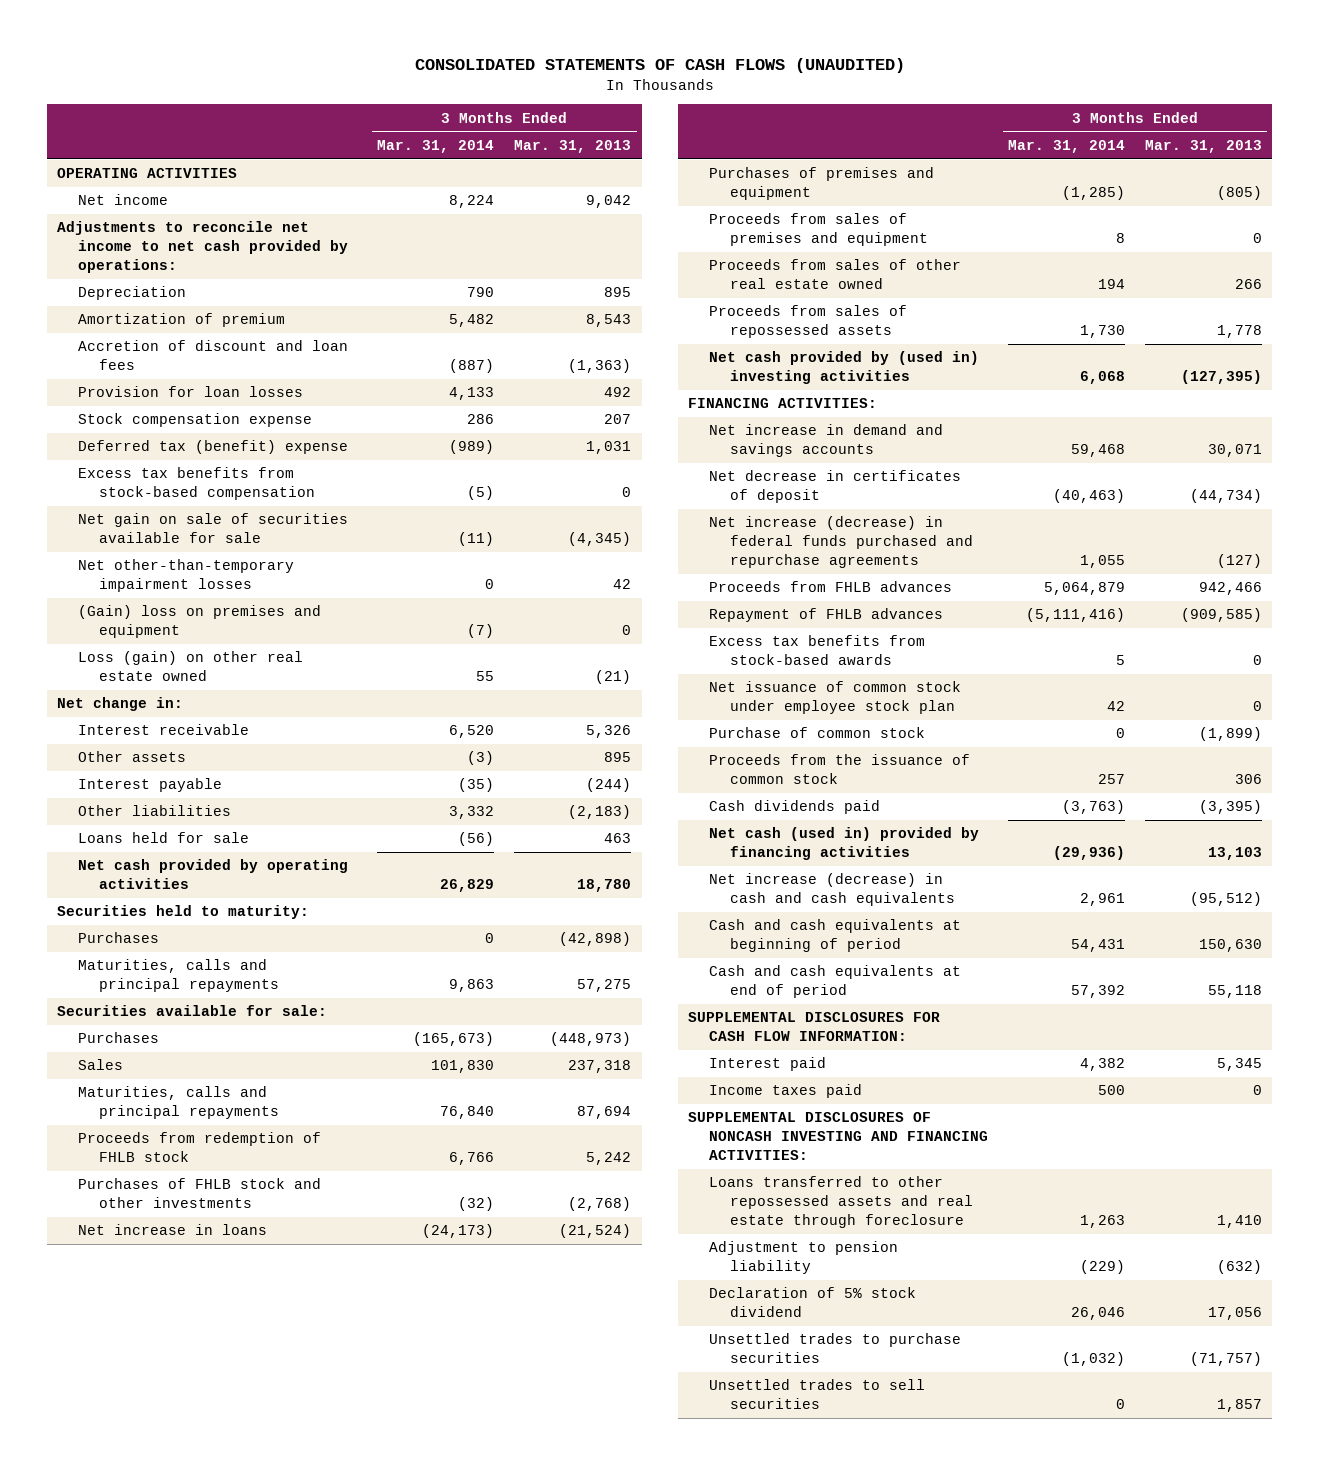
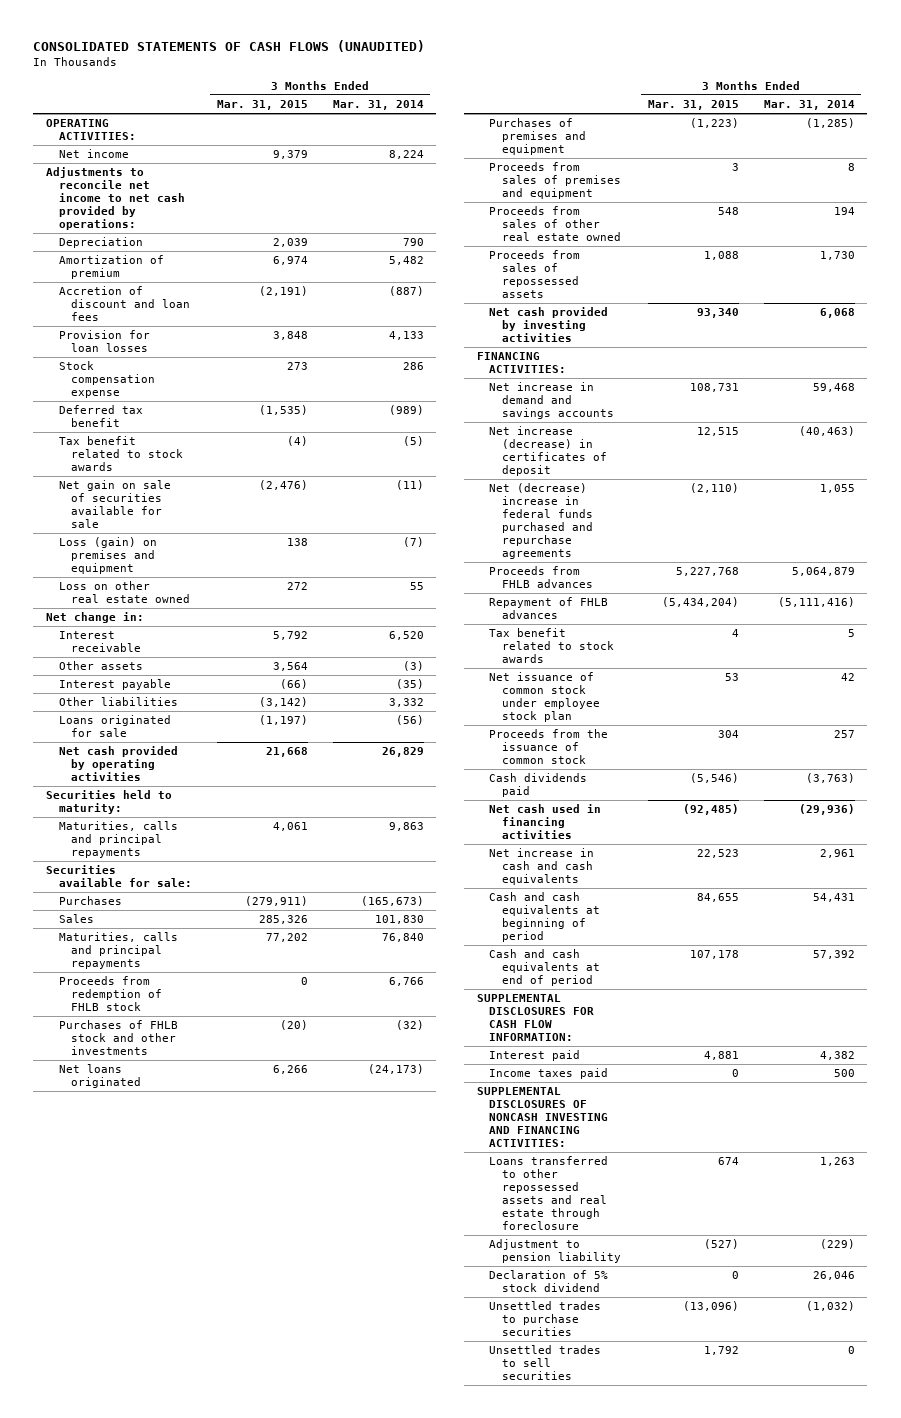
[514,139,632,153] Mar. 31, 2013 -> none
none -> [216,100,308,111] Mar. 31, 2015
[57,168,238,179] OPERATING ACTIVITIES -> [46,119,136,140] OPERATING ACTIVITIES:
[78,440,349,455] Deferred tax (benefit) expense -> [58,405,143,427] Deferred tax benefit
[78,467,316,501] Excess tax benefits from stock-based compensation -> [58,436,184,471] Tax benefit related to stock awards
[78,559,295,593] Net other-than-temporary impairment losses -> none
[78,605,322,639] (Gain) loss on premises and equipment -> [58,537,157,574] Loss (gain) on premises and equipment
[78,651,304,682] Loss (gain) on other real estate owned -> [58,581,191,603] Loss on other real estate owned
[78,832,250,844] Loans held for sale -> [58,715,171,737] Loans originated for sale
[78,932,160,944] Purchases -> none
[78,1224,268,1236] Net increase in loans -> [58,1064,142,1088] Net loans originated
[709,351,980,385] Net cash provided by (used in) investing activities -> [489,307,609,342] Net cash provided by investing activities
[709,470,962,504] Net decrease in certificates of deposit -> [489,426,607,476] Net increase (decrease) in certificates of deposit
[709,516,974,569] Net increase (decrease) in federal funds purchased and repurchase agreements -> [489,483,593,559] Net (decrease) increase in federal funds purchased and repurchase agreements
[709,635,926,666] Excess tax benefits from stock-based awards -> [489,628,614,663] Tax benefit related to stock awards
[709,727,926,739] Purchase of common stock -> none
[709,827,980,861] Net cash (used in) provided by financing activities -> [489,804,602,839] Net cash used in financing activities
[709,873,956,907] Net increase (decrease) in cash and cash equivalents -> [489,848,595,885] Net increase in cash and cash equivalents

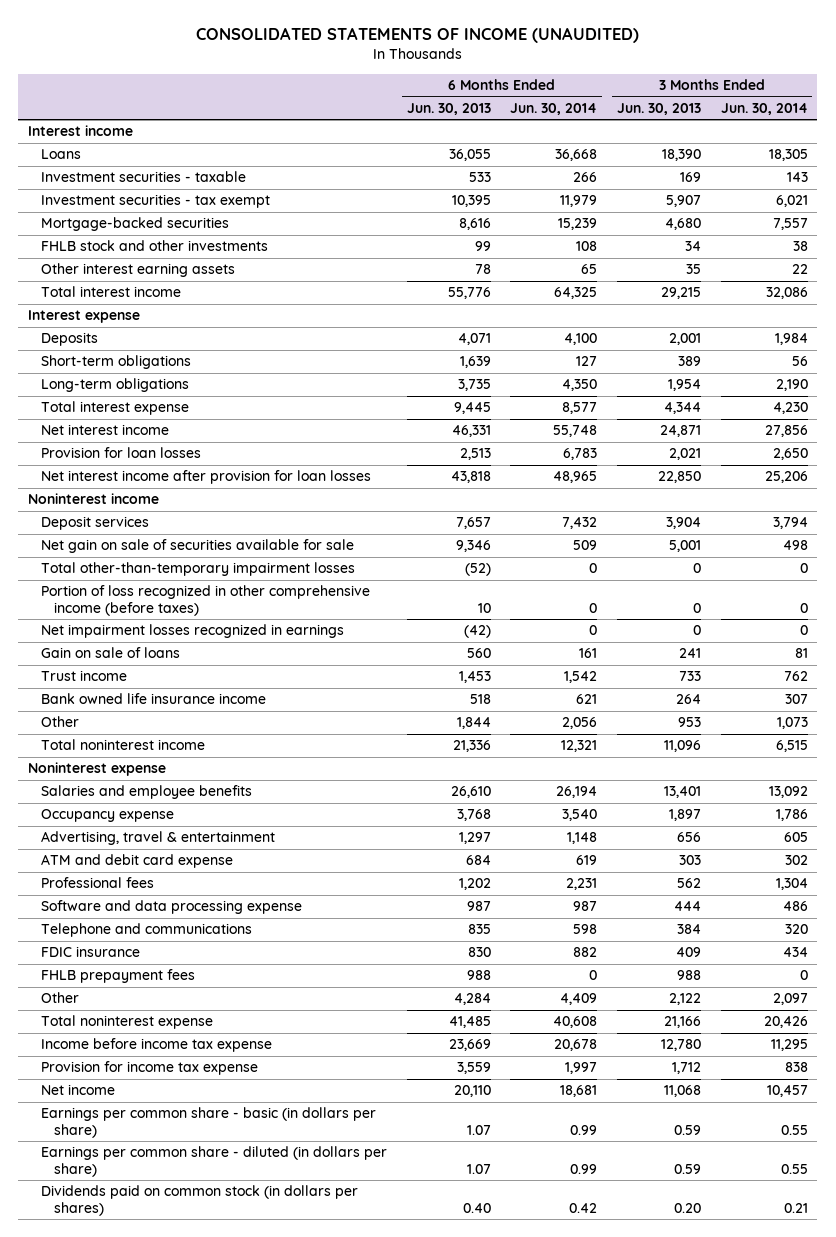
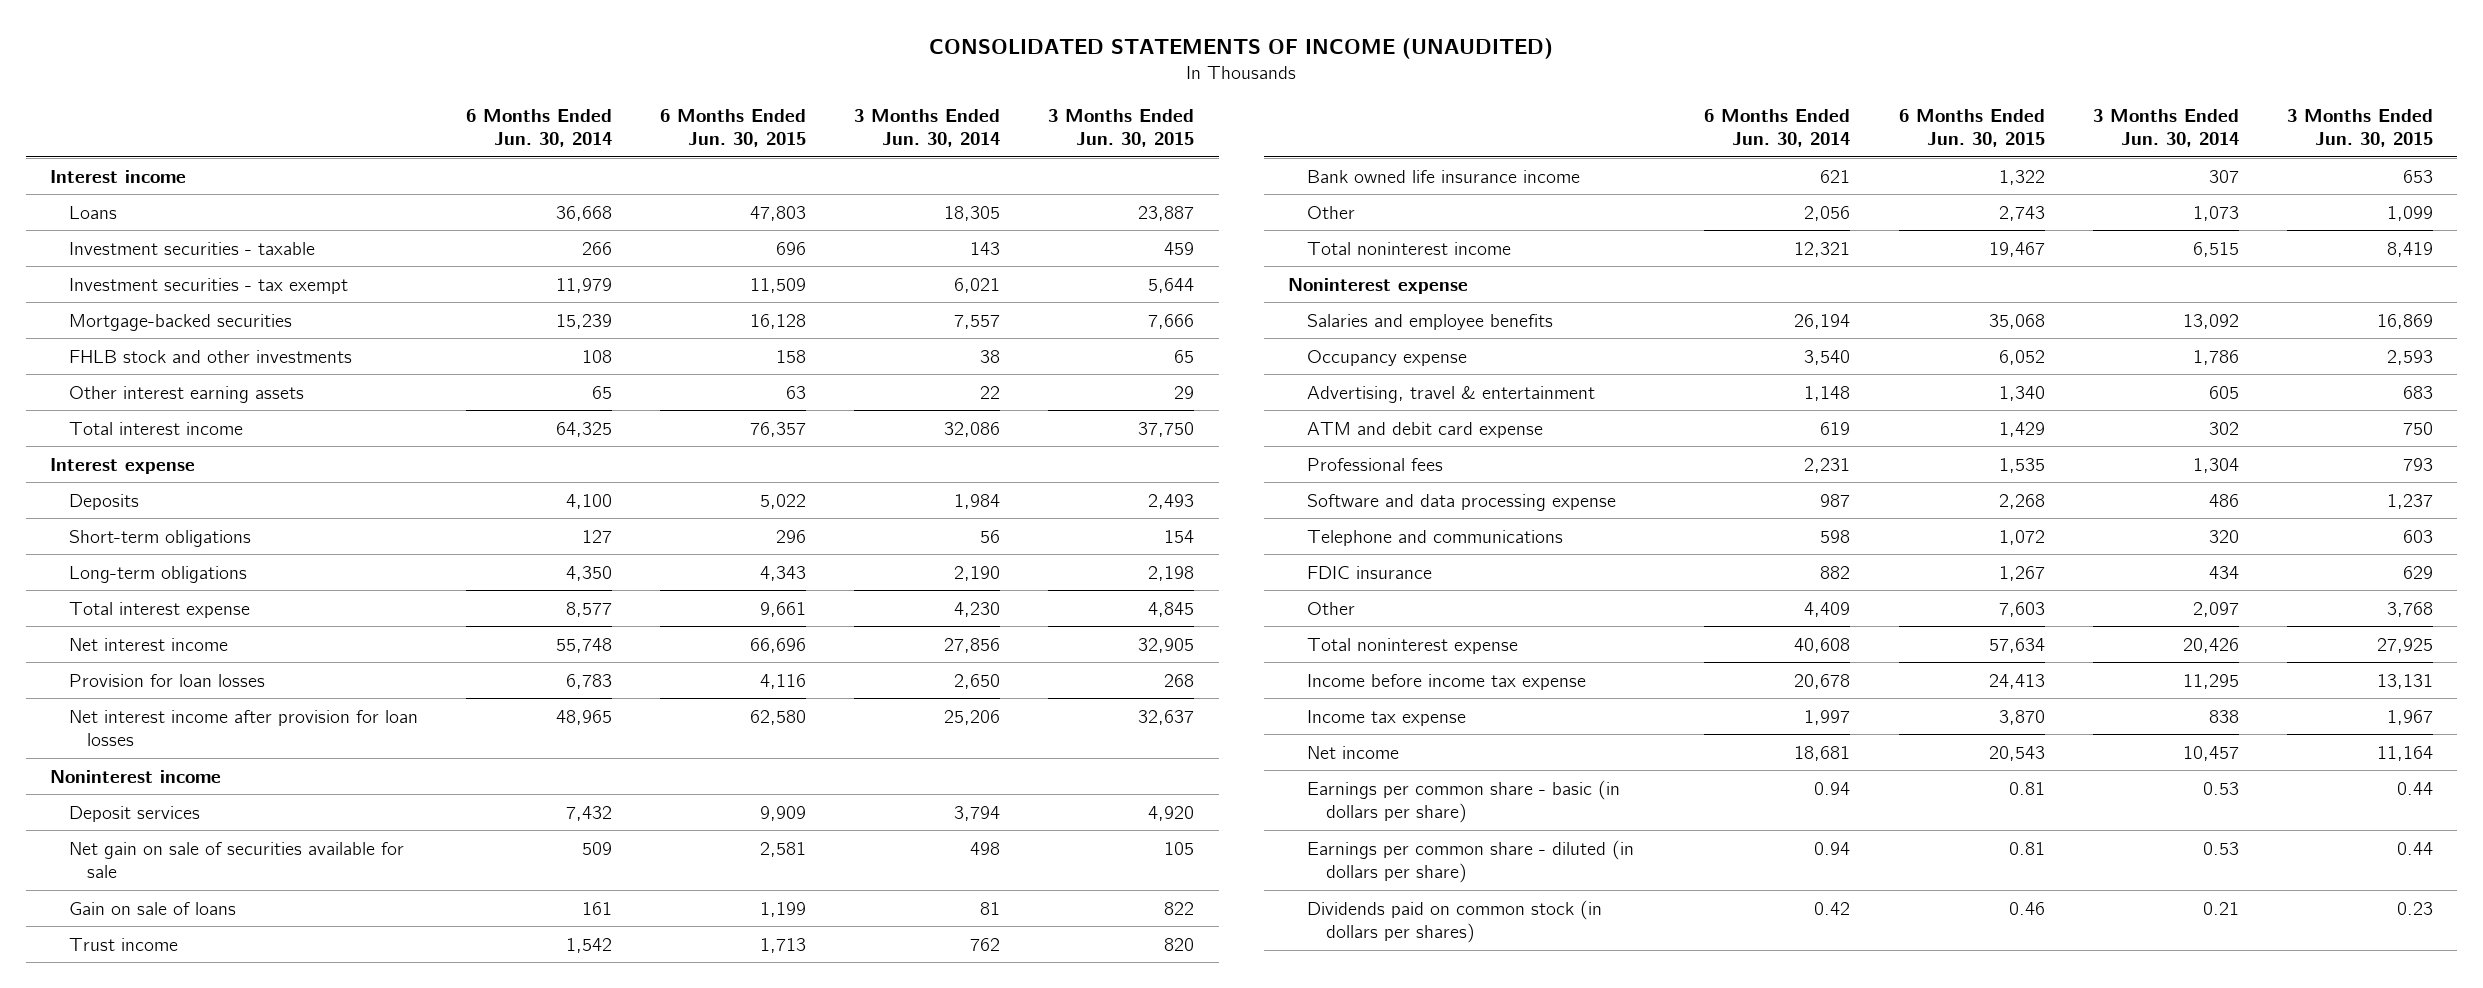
[406,102,491,115] Jun. 30, 2013 -> none
[616,102,701,115] Jun. 30, 2013 -> none
none -> [660,108,807,147] 6 Months Ended Jun. 30, 2015
none -> [1048,108,1195,147] 3 Months Ended Jun. 30, 2015
[40,562,355,577] Total other-than-temporary impairment losses -> none
[40,585,370,616] Portion of loss recognized in other comprehensive income (before taxes) -> none
[40,624,344,639] Net impairment losses recognized in earnings -> none
[40,969,195,984] FHLB prepayment fees -> none
[40,1061,258,1076] Provision for income tax expense -> [1307,709,1467,726] Income tax expense
[570,1124,598,1135] 0.99 -> [1814,781,1851,795] 0.94
[780,1124,808,1135] 0.55 -> [2202,781,2239,795] 0.53
[570,1163,598,1174] 0.99 -> [1814,841,1851,855] 0.94
[780,1163,808,1174] 0.55 -> [2202,841,2239,855] 0.53

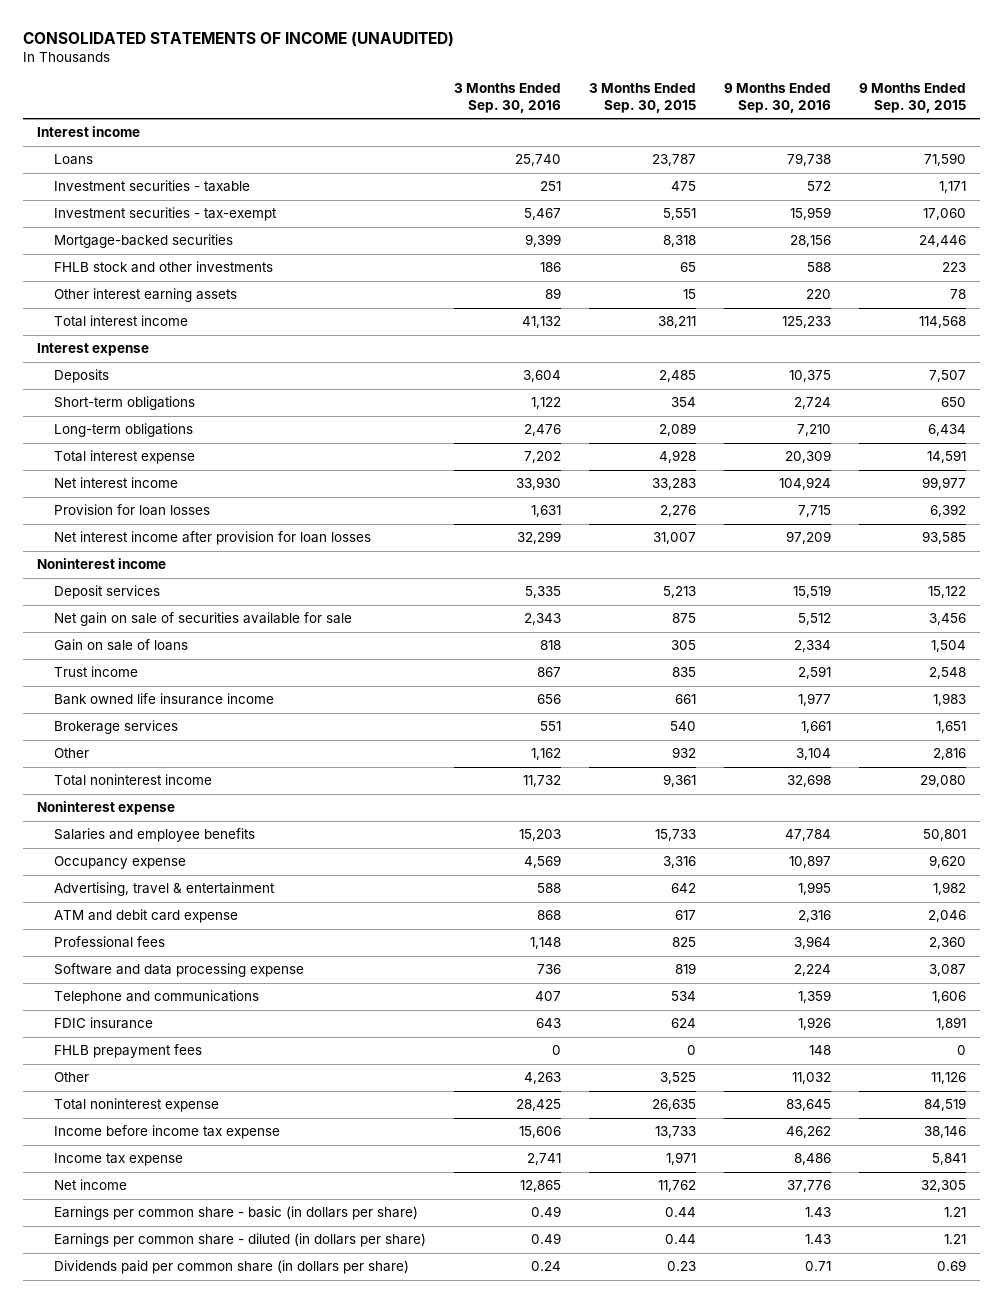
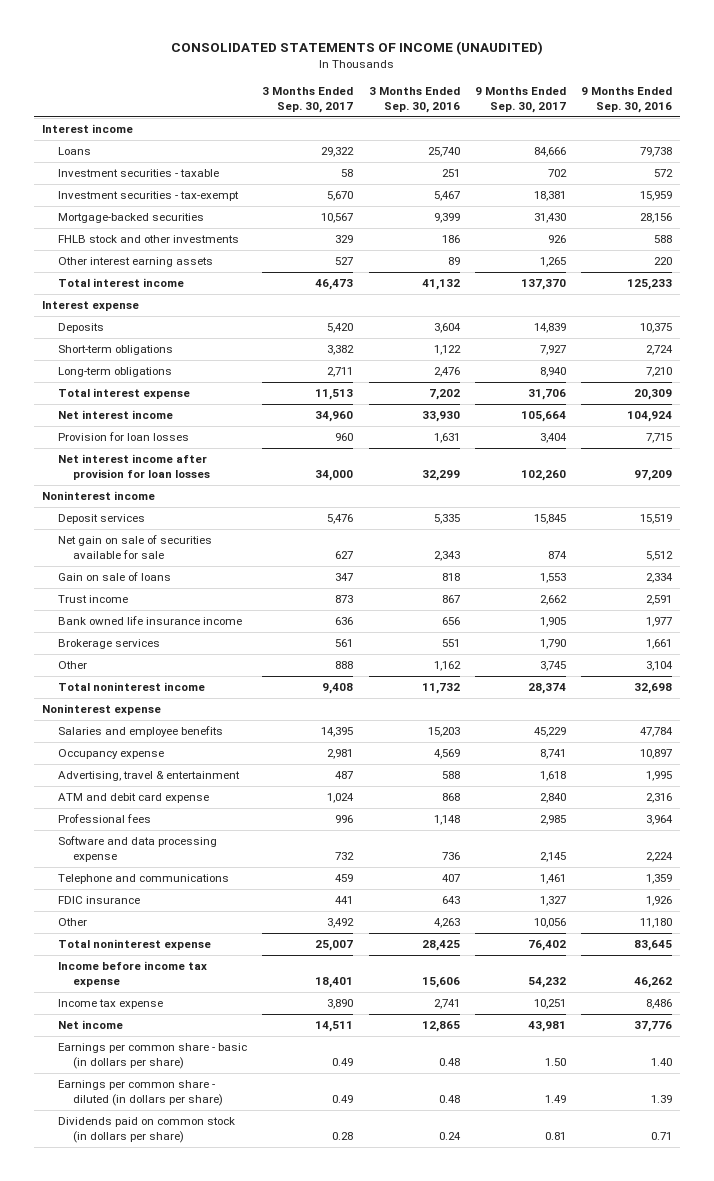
[588,83,696,113] 3 Months Ended Sep. 30, 2015 -> none
[859,83,967,113] 9 Months Ended Sep. 30, 2015 -> none
none -> [262,87,354,113] 3 Months Ended Sep. 30, 2017
none -> [474,87,566,113] 9 Months Ended Sep. 30, 2017
[53,1044,202,1059] FHLB prepayment fees -> none
[792,1072,832,1085] 11,032 -> [640,918,673,929] 11,180
[530,1206,561,1218] 0.49 -> [438,1057,460,1066] 0.48
[805,1207,832,1218] 1.43 -> [651,1057,673,1066] 1.40
[530,1233,561,1245] 0.49 -> [438,1094,460,1103] 0.48
[805,1234,832,1245] 1.43 -> [651,1094,673,1103] 1.39
[53,1260,409,1275] Dividends paid per common share (in dollars per share) -> [57,1117,235,1143] Dividends paid on common stock (in dollars per share)

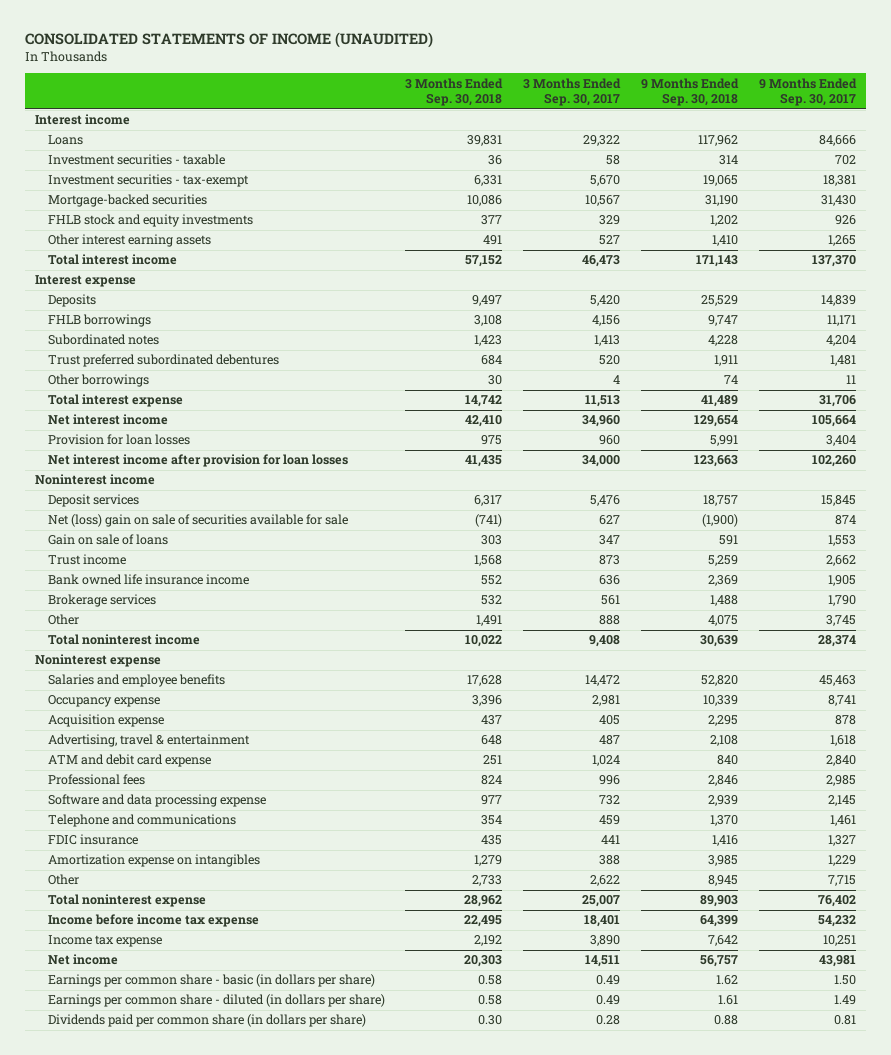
[368,87,460,113] 3 Months Ended Sep. 30, 2016 -> none
[581,87,673,113] 9 Months Ended Sep. 30, 2016 -> none
none -> [405,77,504,107] 3 Months Ended Sep. 30, 2018
none -> [640,77,739,107] 9 Months Ended Sep. 30, 2018
[57,235,239,244] FHLB stock and other investments -> [47,214,253,228] FHLB stock and equity investments
[57,345,173,356] Short-term obligations -> none
[57,367,172,378] Long-term obligations -> none
none -> [47,314,151,328] FHLB borrowings
none -> [47,334,159,346] Subordinated notes
none -> [47,354,279,368] Trust preferred subordinated debentures
none -> [47,374,149,388] Other borrowings
[57,535,212,559] Net gain on sale of securities available for sale -> [47,514,348,528] Net (loss) gain on sale of securities available for sale
[321,727,354,738] 14,395 -> [585,675,621,687] 14,472
[533,727,566,738] 45,229 -> [818,675,856,687] 45,463
none -> [47,714,164,728] Acquisition expense
none -> [47,854,260,868] Amortization expense on intangibles
[327,918,355,929] 3,492 -> [590,875,621,887] 2,622
[533,918,566,929] 10,056 -> [827,875,856,887] 7,715
[57,1117,235,1143] Dividends paid on common stock (in dollars per share) -> [47,1014,366,1028] Dividends paid per common share (in dollars per share)

